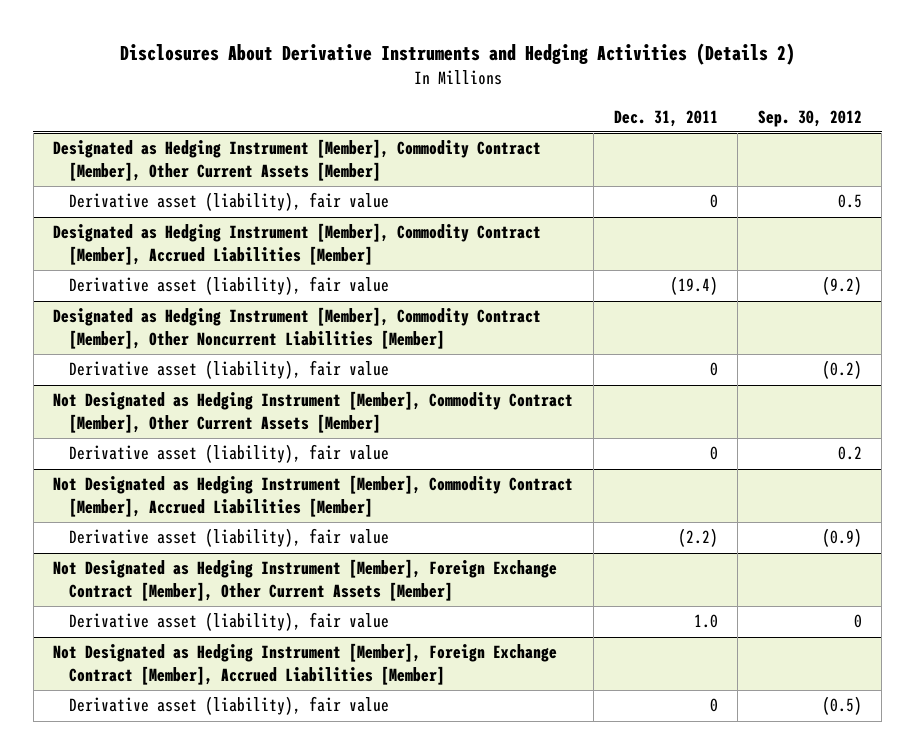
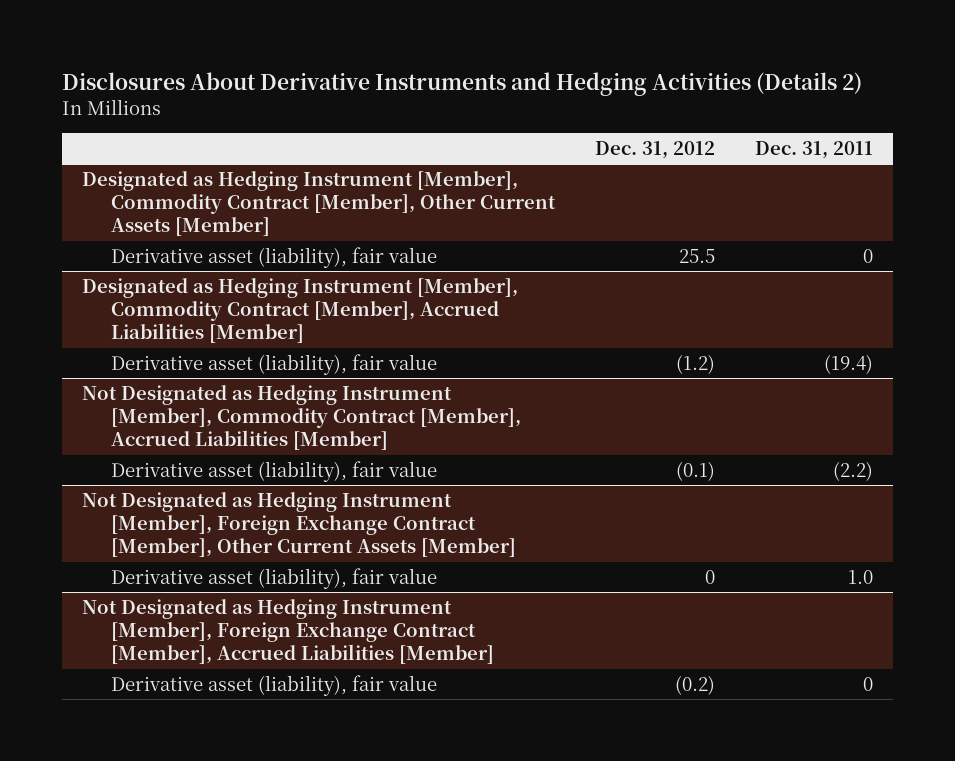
[757,109,862,127] Sep. 30, 2012 -> none
none -> [595,141,716,160] Dec. 31, 2012
[53,307,542,349] Designated as Hedging Instrument [Member], Commodity Contract [Member], Other Noncurrent Liabilities [Member] -> none
[68,360,389,380] Derivative asset (liability), fair value -> none
[53,391,574,433] Not Designated as Hedging Instrument [Member], Commodity Contract [Member], Other Current Assets [Member] -> none
[68,444,389,464] Derivative asset (liability), fair value -> none

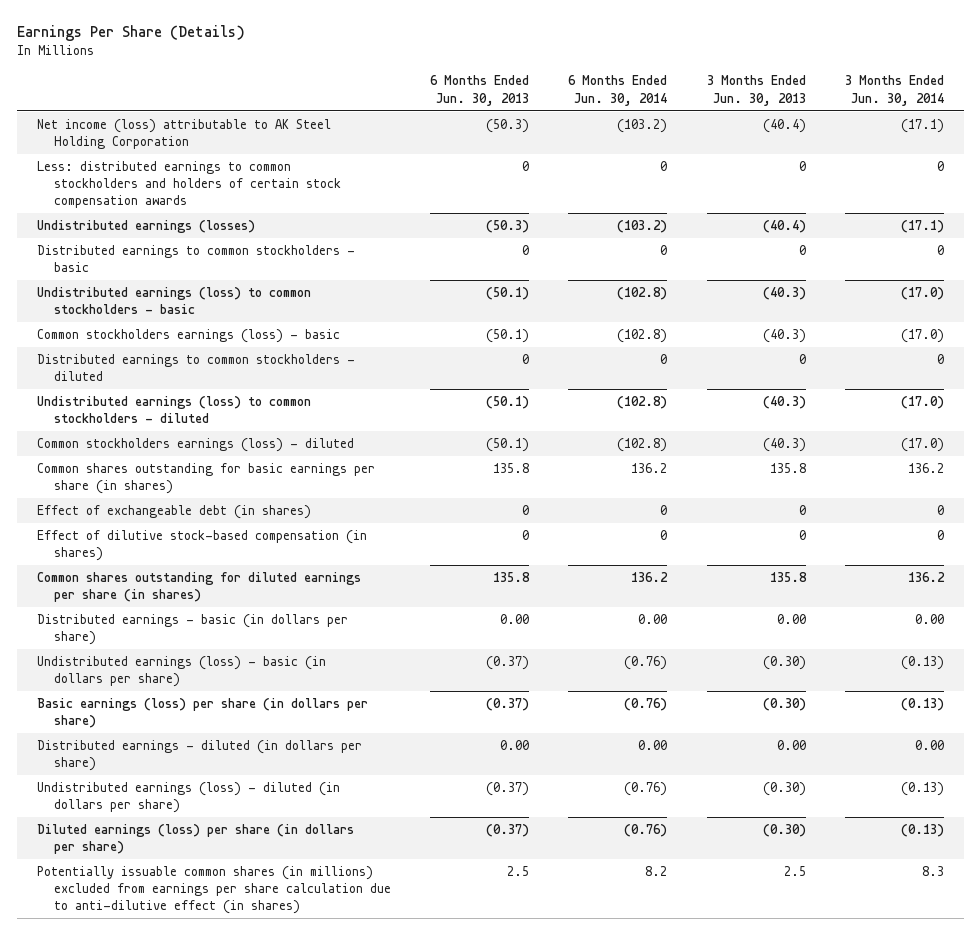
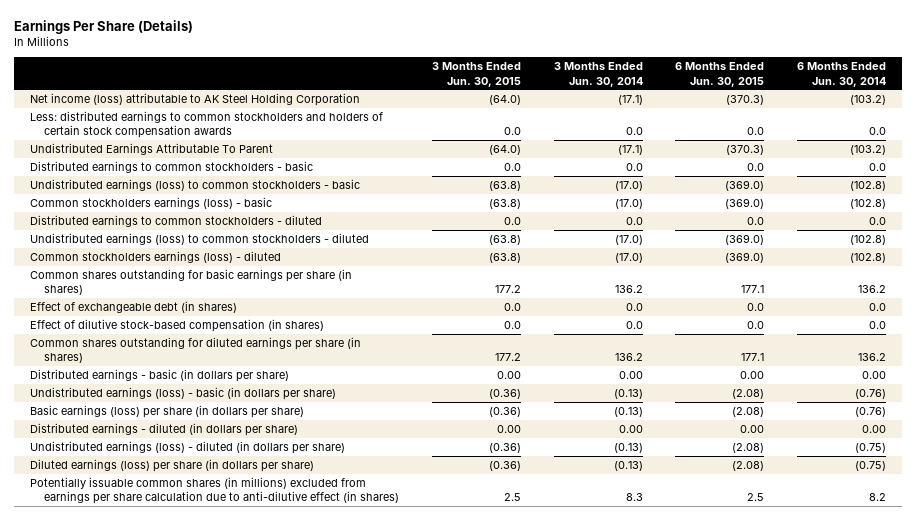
[429,75,529,106] 6 Months Ended Jun. 30, 2013 -> none
[706,75,806,106] 3 Months Ended Jun. 30, 2013 -> none
none -> [432,62,522,87] 3 Months Ended Jun. 30, 2015
none -> [675,62,765,87] 6 Months Ended Jun. 30, 2015
[660,161,668,172] 0 -> [868,127,886,136] 0.0
[936,161,944,172] 0 -> [625,127,643,136] 0.0
[36,220,255,234] Undistributed earnings (losses) -> [29,143,273,156] Undistributed Earnings Attributable To Parent
[660,245,668,256] 0 -> [868,163,886,172] 0.0
[936,245,944,256] 0 -> [625,163,643,172] 0.0
[660,354,668,365] 0 -> [868,217,886,226] 0.0
[936,354,944,365] 0 -> [625,217,643,226] 0.0
[660,505,668,516] 0 -> [868,303,886,312] 0.0
[936,505,944,516] 0 -> [625,303,643,312] 0.0
[660,530,668,541] 0 -> [868,321,886,330] 0.0
[936,530,944,541] 0 -> [625,321,643,330] 0.0
[624,782,668,797] (0.76) -> [854,443,886,454] (0.75)
[624,824,668,838] (0.76) -> [854,461,886,472] (0.75)

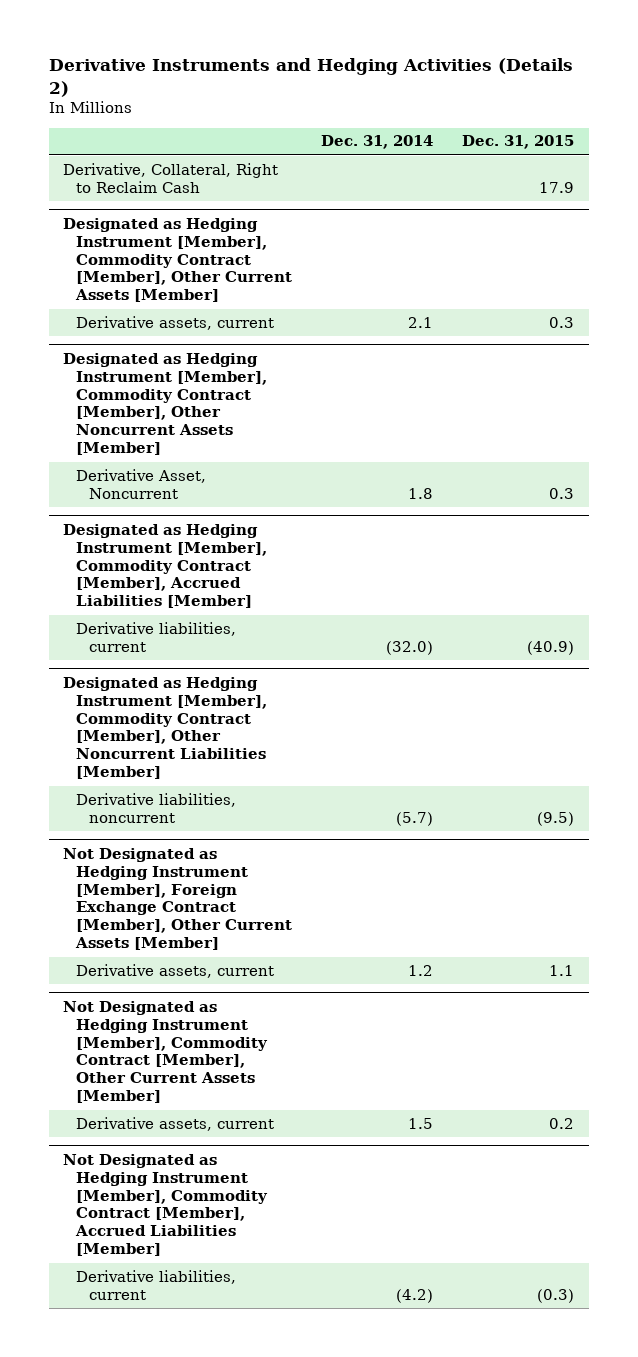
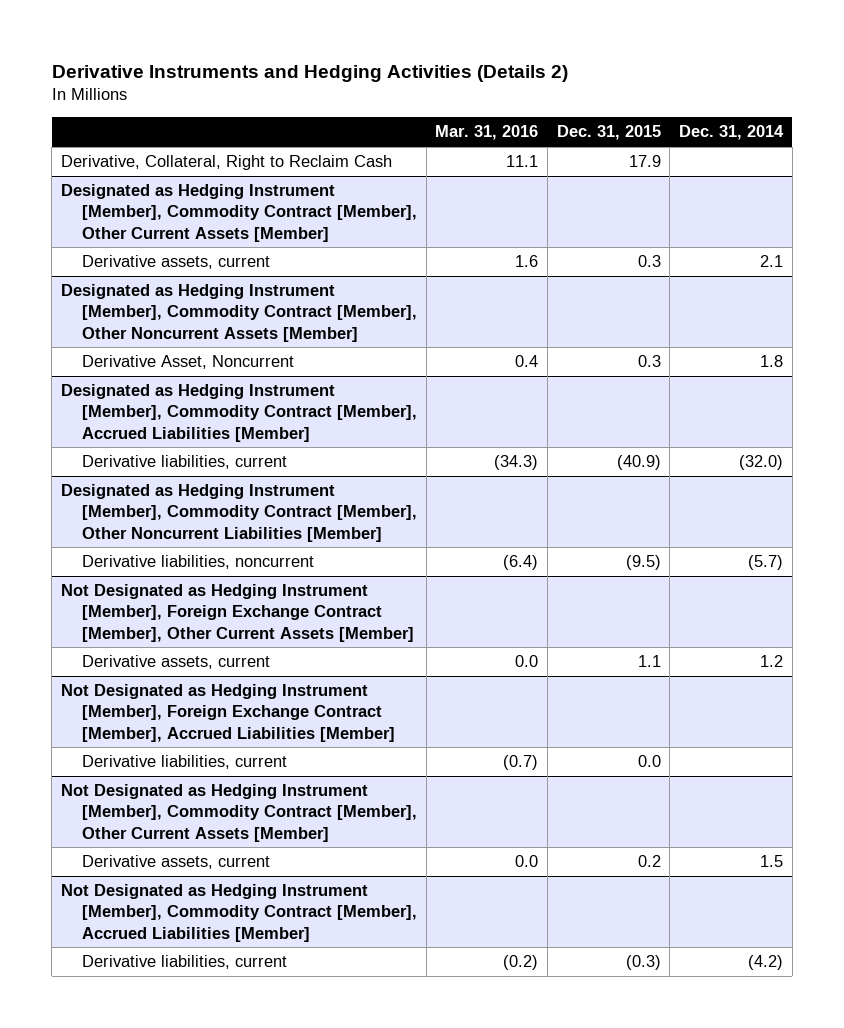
none -> [435,125,539,141] Mar. 31, 2016
none -> [61,684,395,742] Not Designated as Hedging Instrument [Member], Foreign Exchange Contract [Member], Accrued Liabilities [Member]
none -> [81,755,287,770] Derivative liabilities, current

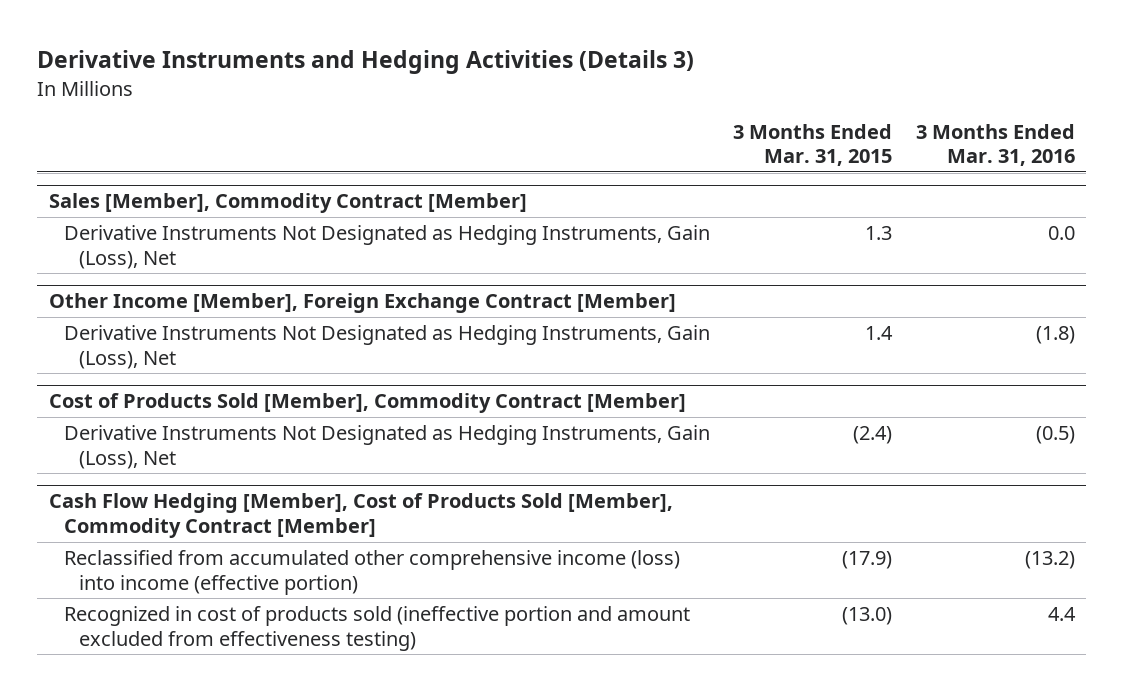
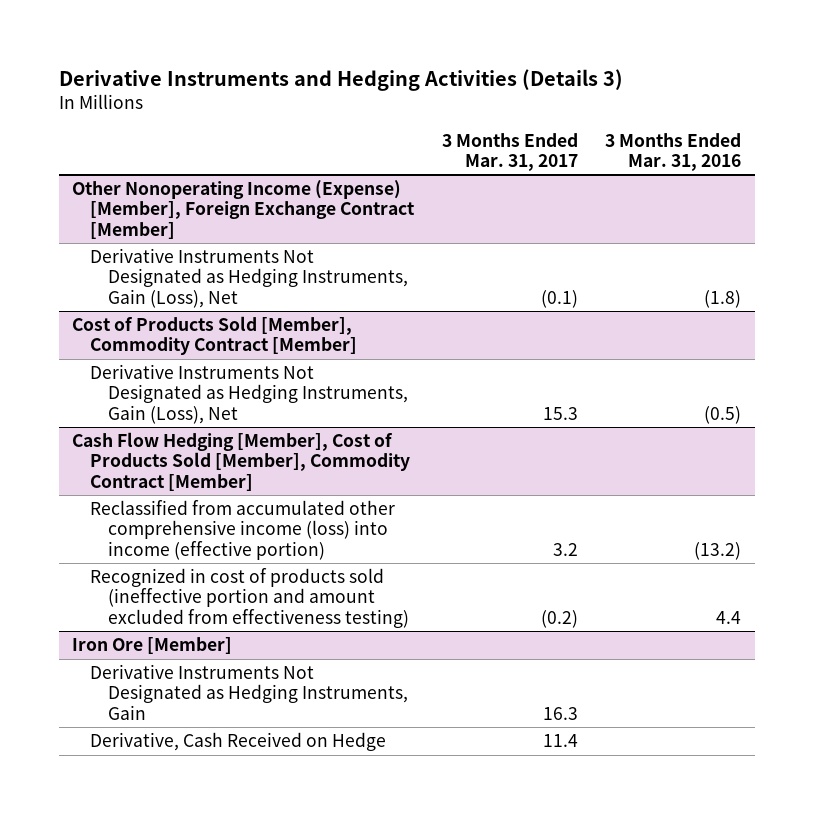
[733,123,893,167] 3 Months Ended Mar. 31, 2015 -> none
none -> [441,132,578,171] 3 Months Ended Mar. 31, 2017
[48,193,527,214] Sales [Member], Commodity Contract [Member] -> none
[63,225,710,269] Derivative Instruments Not Designated as Hedging Instruments, Gain (Loss), Net -> none
[48,293,676,314] Other Income [Member], Foreign Exchange Contract [Member] -> [72,180,416,239] Other Nonoperating Income (Expense) [Member], Foreign Exchange Contract [Member]
none -> [72,637,233,655] Iron Ore [Member]
none -> [90,664,409,720] Derivative Instruments Not Designated as Hedging Instruments, Gain
none -> [90,732,387,752] Derivative, Cash Received on Hedge

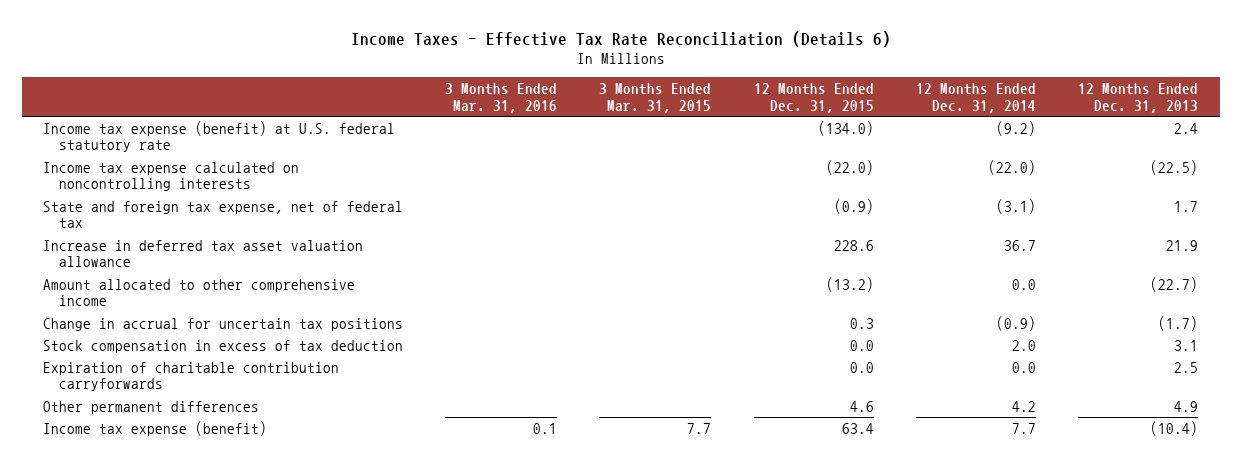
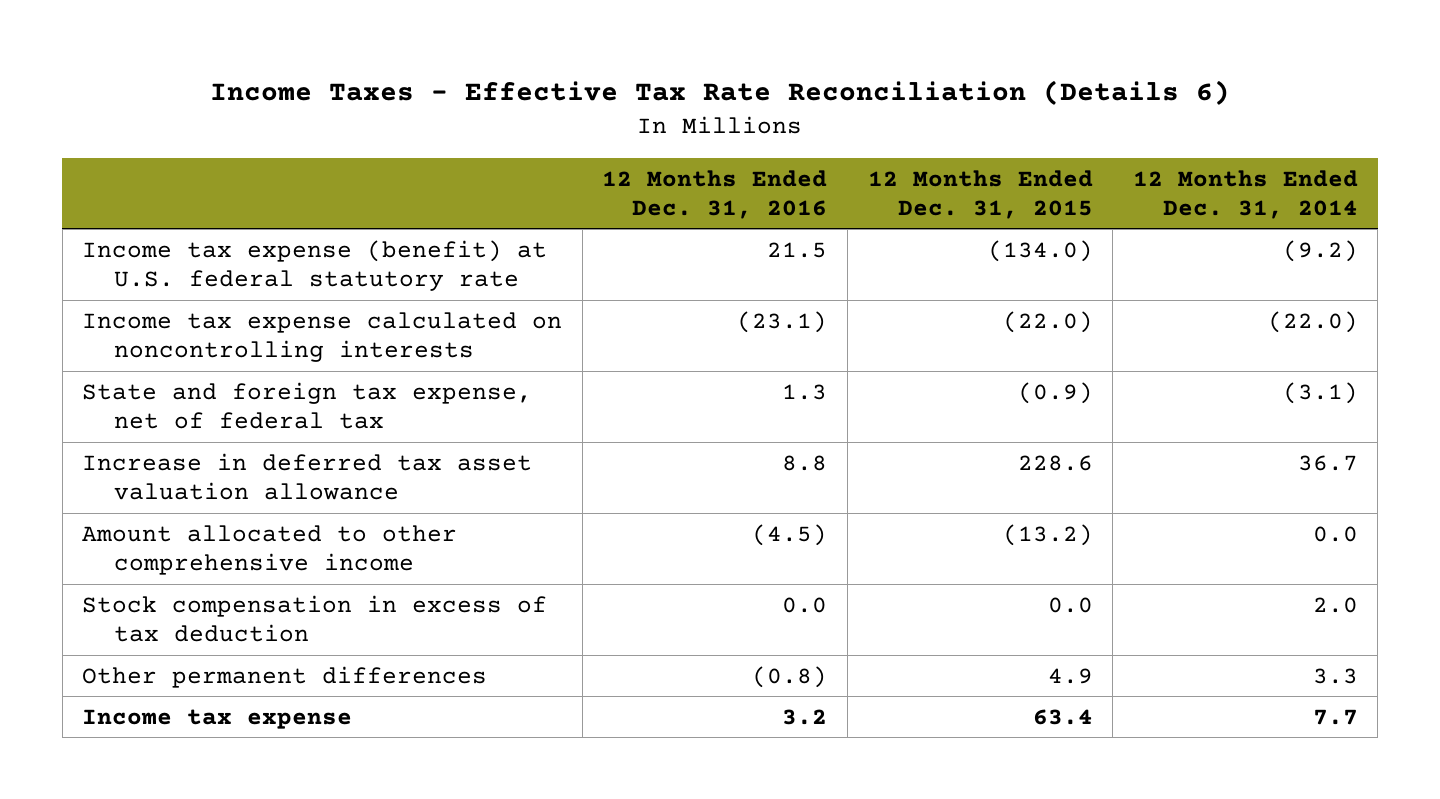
[445,82,558,113] 3 Months Ended Mar. 31, 2016 -> none
[599,82,712,113] 3 Months Ended Mar. 31, 2015 -> none
[1078,82,1199,113] 12 Months Ended Dec. 31, 2013 -> none
none -> [602,169,828,219] 12 Months Ended Dec. 31, 2016
[42,317,403,331] Change in accrual for uncertain tax positions -> none
[42,361,339,392] Expiration of charitable contribution carryforwards -> none
[849,400,874,412] 4.6 -> [1047,667,1093,684] 4.9
[1012,400,1037,412] 4.2 -> [1312,667,1358,684] 3.3
[42,420,267,436] Income tax expense (benefit) -> [82,708,353,729] Income tax expense

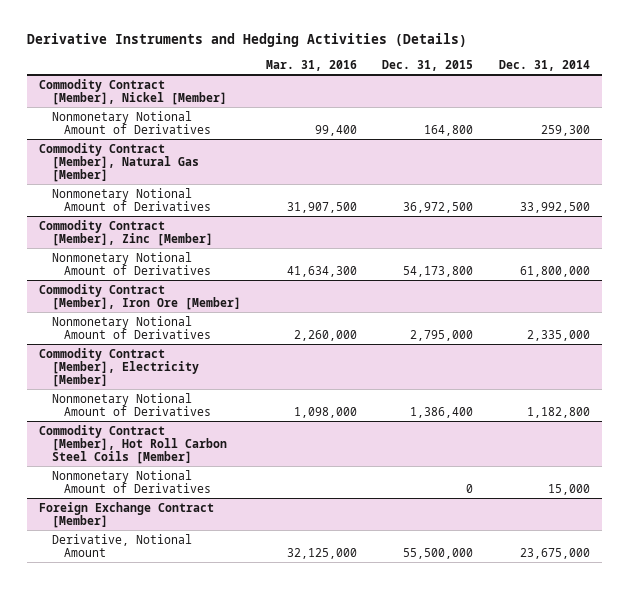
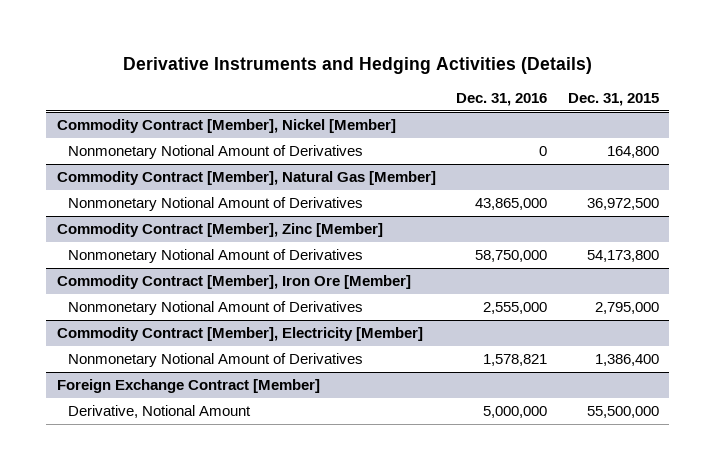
[265,60,357,72] Mar. 31, 2016 -> none
[498,60,590,72] Dec. 31, 2014 -> none
none -> [456,93,548,107] Dec. 31, 2016
[39,424,227,464] Commodity Contract [Member], Hot Roll Carbon Steel Coils [Member] -> none
[51,469,211,493] Nonmonetary Notional Amount of Derivatives -> none

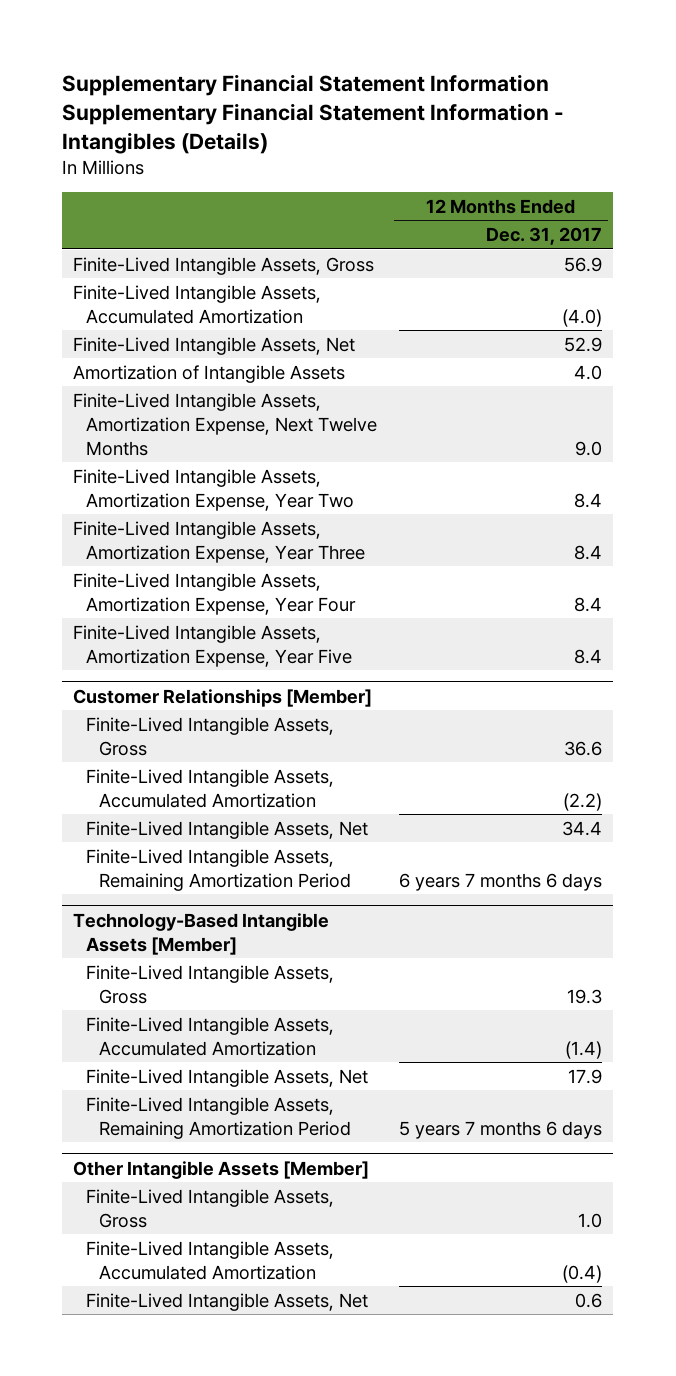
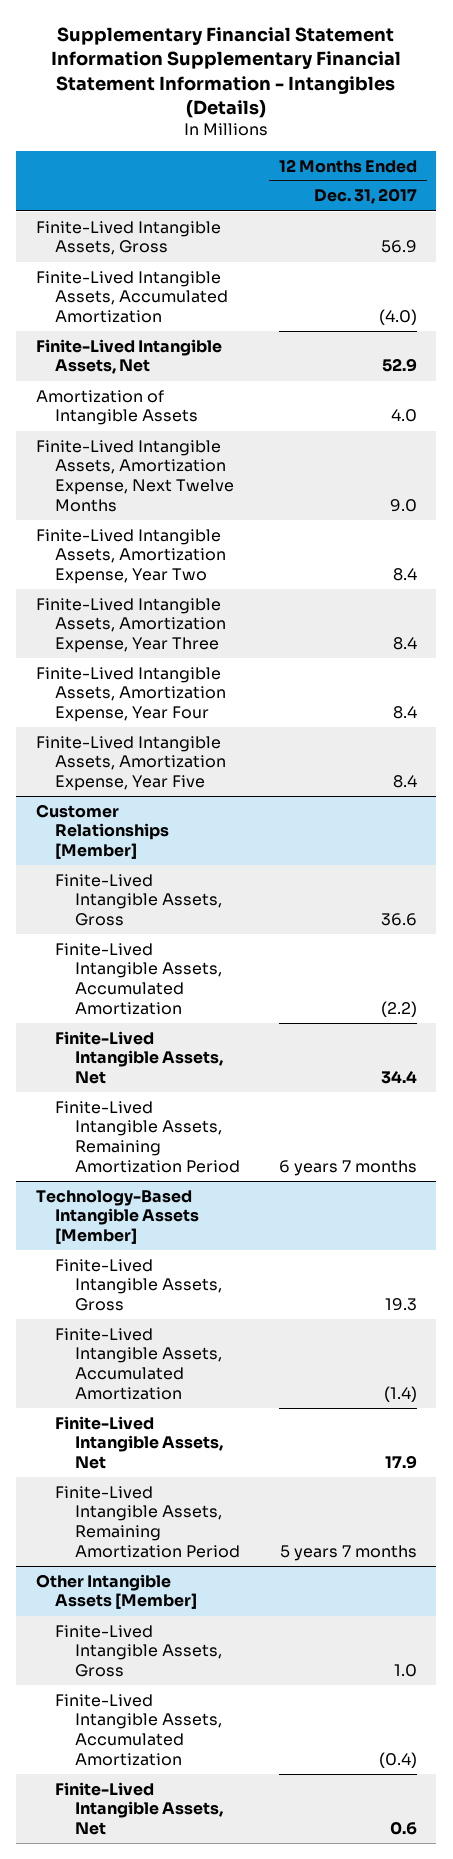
[399,872,603,891] 6 years 7 months 6 days -> [278,1160,417,1177] 6 years 7 months
[399,1120,603,1139] 5 years 7 months 6 days -> [279,1545,417,1562] 5 years 7 months

